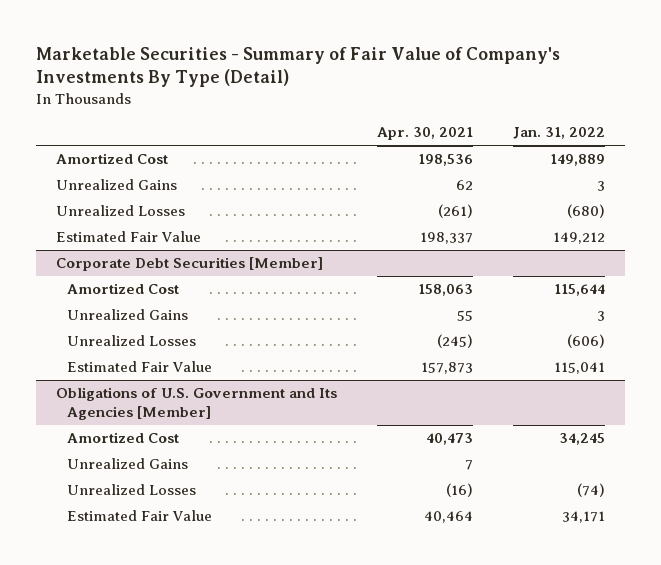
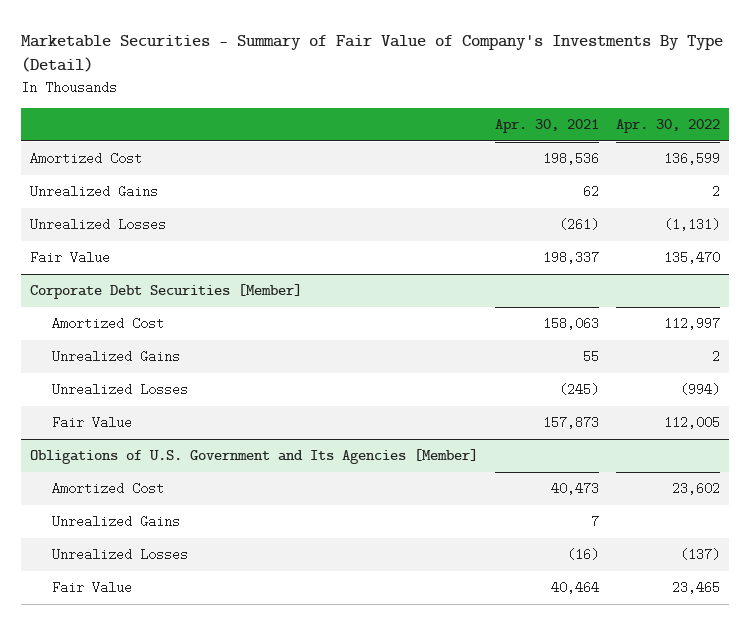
[512,127,605,140] Jan. 31, 2022 -> none
none -> [616,118,721,133] Apr. 30, 2022
[56,231,202,243] Estimated Fair Value -> [29,251,110,265] Fair Value
[67,361,213,373] Estimated Fair Value -> [52,416,133,430] Fair Value
[67,510,213,522] Estimated Fair Value -> [52,581,133,595] Fair Value

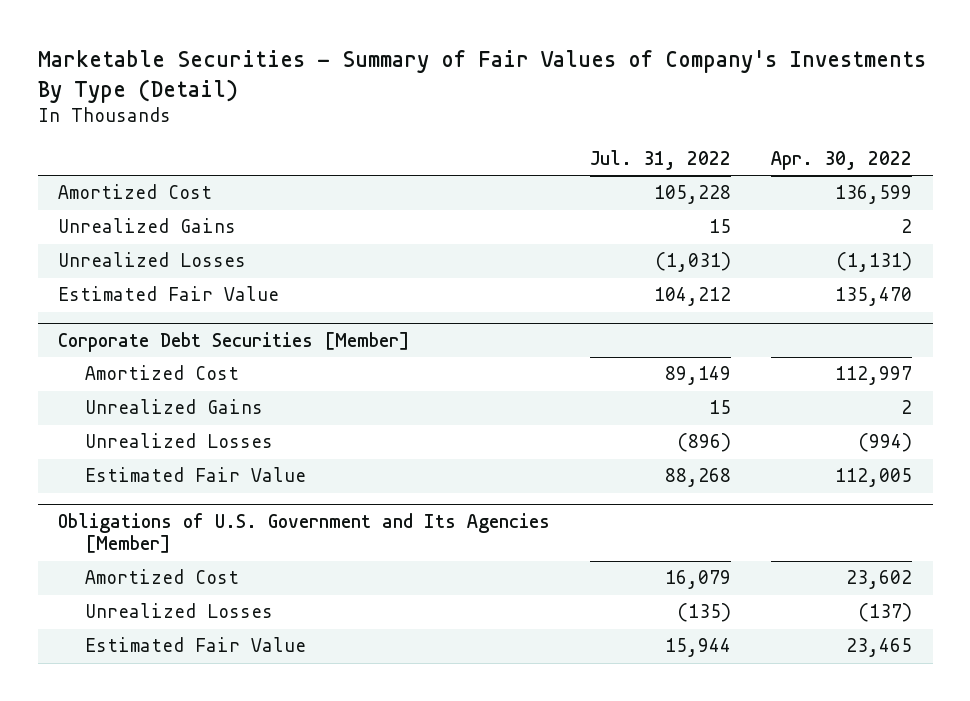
[21,34,724,73] Marketable Securities - Summary of Fair Value of Company's Investments By Type (Detail) -> [37,50,926,103] Marketable Securities - Summary of Fair Values of Company's Investments By Type (Detail)
[495,118,600,133] Apr. 30, 2021 -> none
none -> [590,150,732,171] Jul. 31, 2022
[29,251,110,265] Fair Value -> [57,286,279,302] Estimated Fair Value
[52,416,133,430] Fair Value -> [84,467,306,483] Estimated Fair Value
[52,515,181,529] Unrealized Gains -> none
[52,581,133,595] Fair Value -> [84,637,306,653] Estimated Fair Value

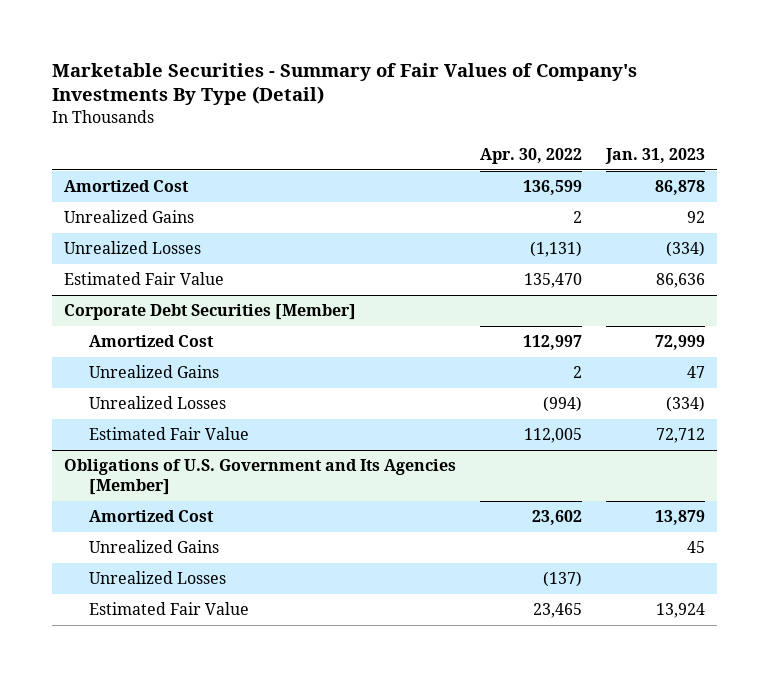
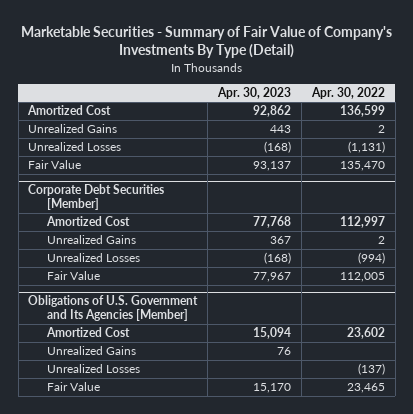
[52,62,638,106] Marketable Securities - Summary of Fair Values of Company's Investments By Type (Detail) -> [20,25,392,59] Marketable Securities - Summary of Fair Value of Company's Investments By Type (Detail)
[605,147,706,164] Jan. 31, 2023 -> none
none -> [217,86,292,99] Apr. 30, 2023
[64,272,225,286] Estimated Fair Value -> [28,160,82,170] Fair Value
[89,427,250,441] Estimated Fair Value -> [47,271,101,281] Fair Value
[89,602,250,616] Estimated Fair Value -> [47,382,101,392] Fair Value

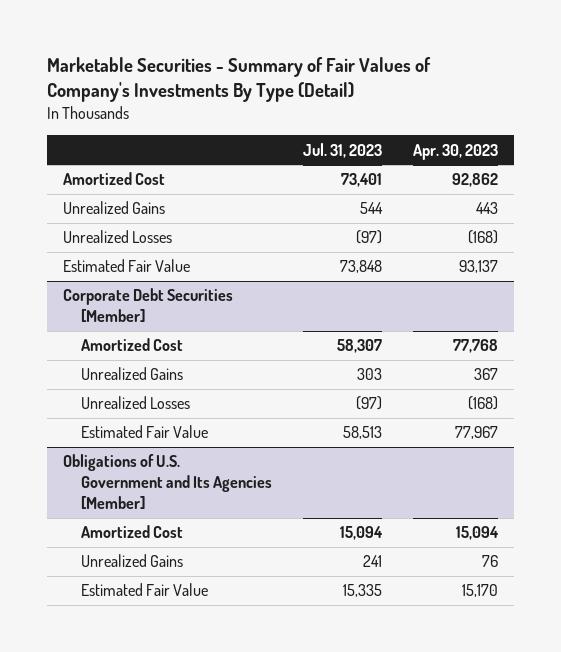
[20,25,392,59] Marketable Securities - Summary of Fair Value of Company's Investments By Type (Detail) -> [47,57,432,103] Marketable Securities - Summary of Fair Values of Company's Investments By Type (Detail)
[310,86,385,99] Apr. 30, 2022 -> none
none -> [303,142,383,158] Jul. 31, 2023
[28,160,82,170] Fair Value -> [62,259,190,273] Estimated Fair Value
[47,271,101,281] Fair Value -> [81,425,209,439] Estimated Fair Value
[47,364,141,374] Unrealized Losses -> none
[47,382,101,392] Fair Value -> [81,583,209,597] Estimated Fair Value

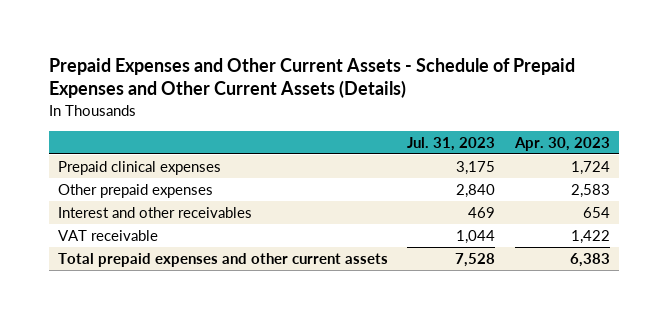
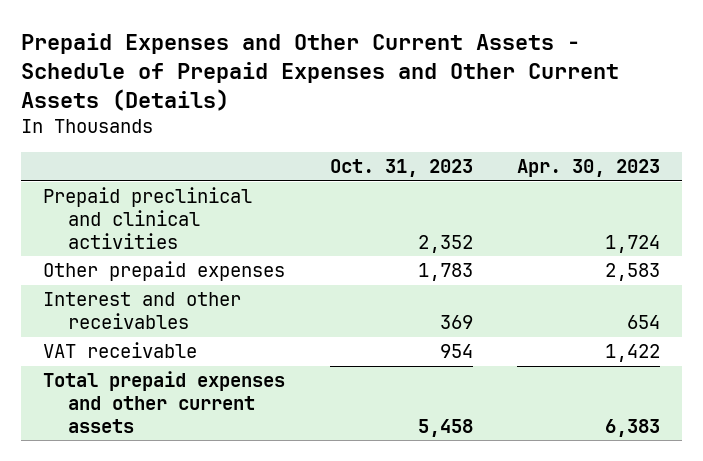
[407,136,496,151] Jul. 31, 2023 -> none
none -> [329,159,473,178] Oct. 31, 2023
[58,160,222,175] Prepaid clinical expenses -> [43,187,253,249] Prepaid preclinical and clinical activities

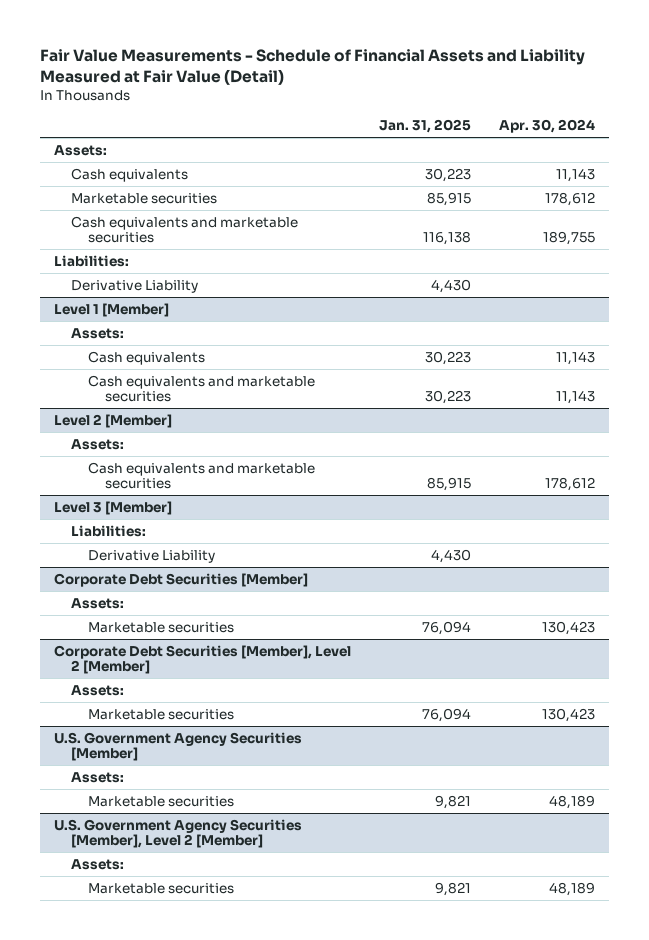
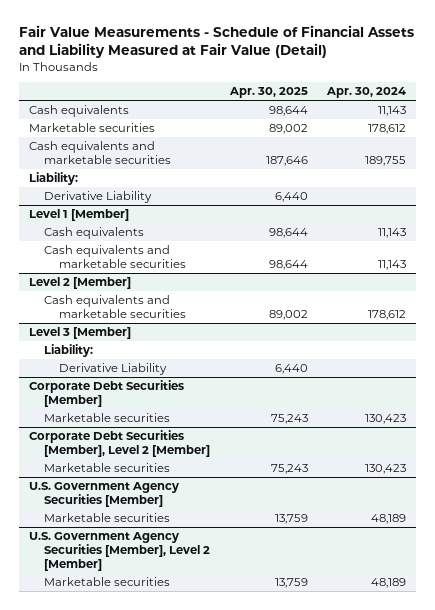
[379,119,472,134] Jan. 31, 2025 -> none
none -> [228,87,308,99] Apr. 30, 2025
[54,144,108,156] Assets: -> none
[54,254,130,267] Liabilities: -> [28,172,78,186] Liability:
[71,327,125,339] Assets: -> none
[71,438,125,450] Assets: -> none
[71,524,147,537] Liabilities: -> [44,344,94,358] Liability:
[71,597,125,609] Assets: -> none
[71,684,125,696] Assets: -> none
[71,771,125,783] Assets: -> none
[71,858,125,870] Assets: -> none

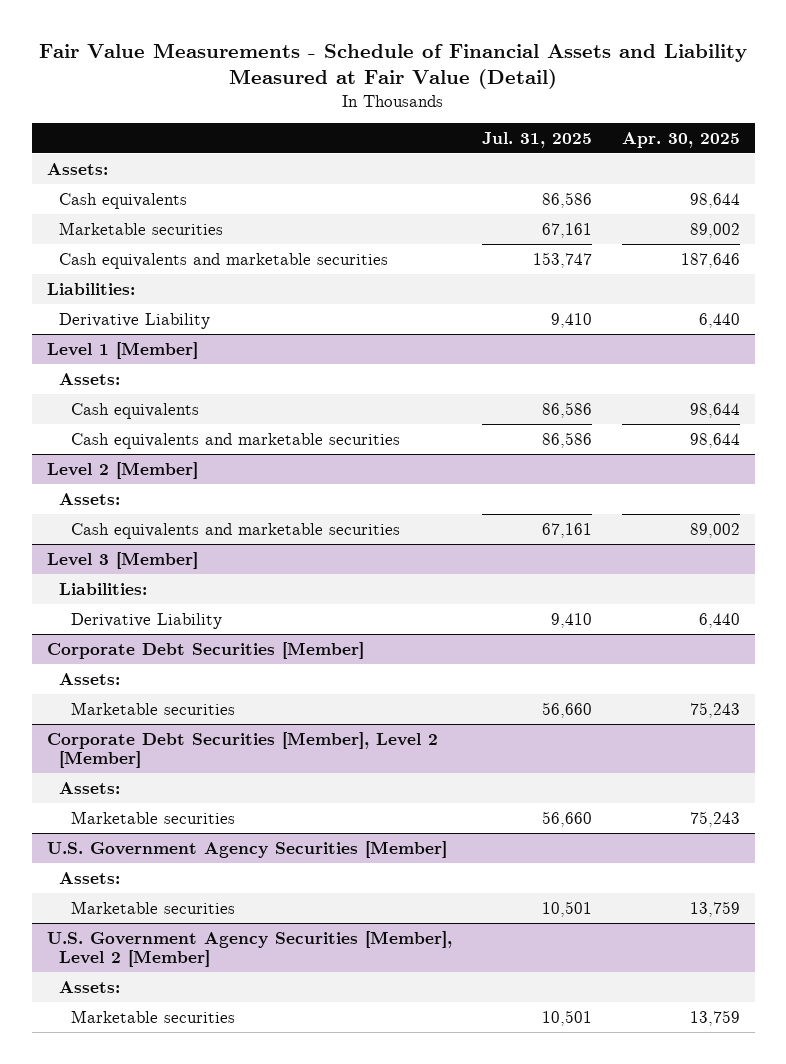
[326,87,407,99] Apr. 30, 2024 -> none
none -> [481,131,592,148] Jul. 31, 2025
none -> [46,162,108,175] Assets:
[28,172,78,186] Liability: -> [46,282,135,295] Liabilities:
none -> [59,372,121,385] Assets:
none -> [59,492,121,505] Assets:
[44,344,94,358] Liability: -> [59,582,148,595] Liabilities:
none -> [59,672,121,685] Assets:
none -> [59,781,121,794] Assets:
none -> [59,871,121,884] Assets:
none -> [59,980,121,993] Assets:

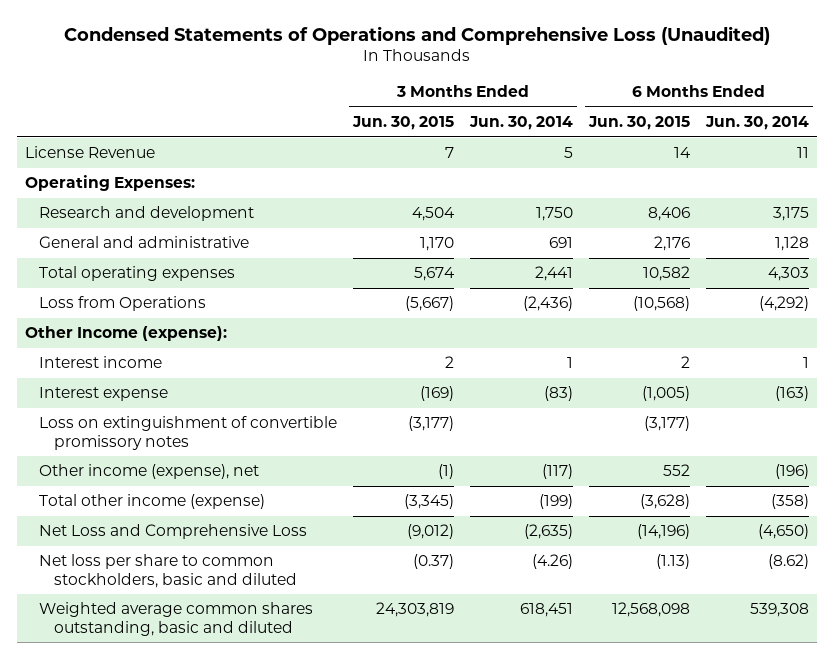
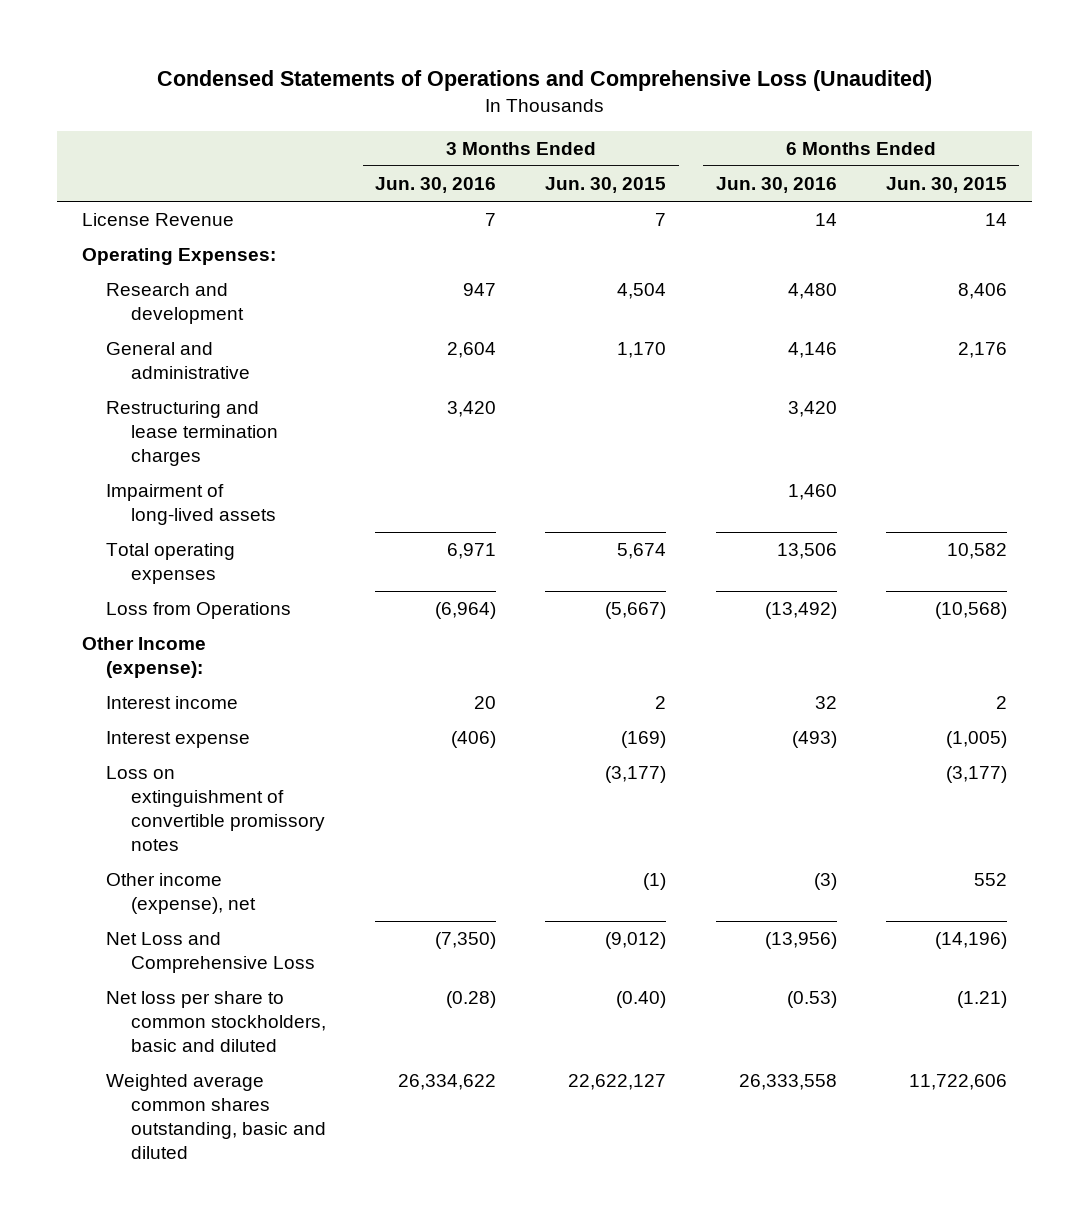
[469,116,574,131] Jun. 30, 2014 -> none
[704,116,809,131] Jun. 30, 2014 -> none
none -> [375,176,497,193] Jun. 30, 2016
none -> [715,176,837,193] Jun. 30, 2016
none -> [106,401,278,466] Restructuring and lease termination charges
none -> [106,484,276,525] Impairment of long-lived assets
[39,494,266,510] Total other income (expense) -> none
[413,554,455,570] (0.37) -> [616,991,667,1009] (0.40)
[656,554,691,570] (1.13) -> [957,991,1008,1009] (1.21)
[376,602,455,618] 24,303,819 -> [568,1074,667,1091] 22,622,127
[612,602,691,618] 12,568,098 -> [909,1074,1008,1091] 11,722,606

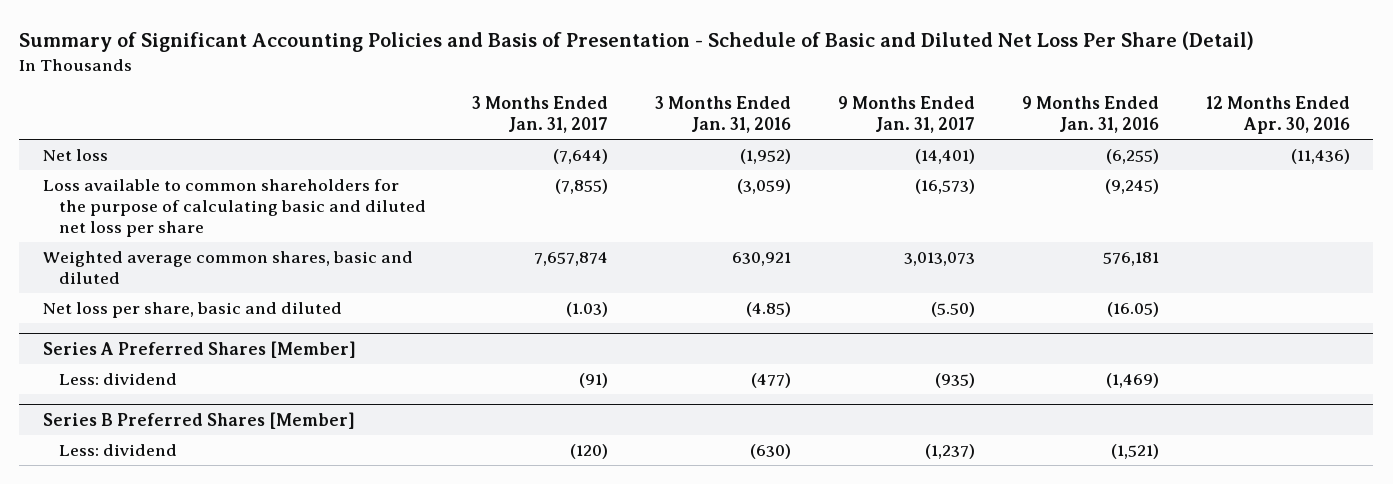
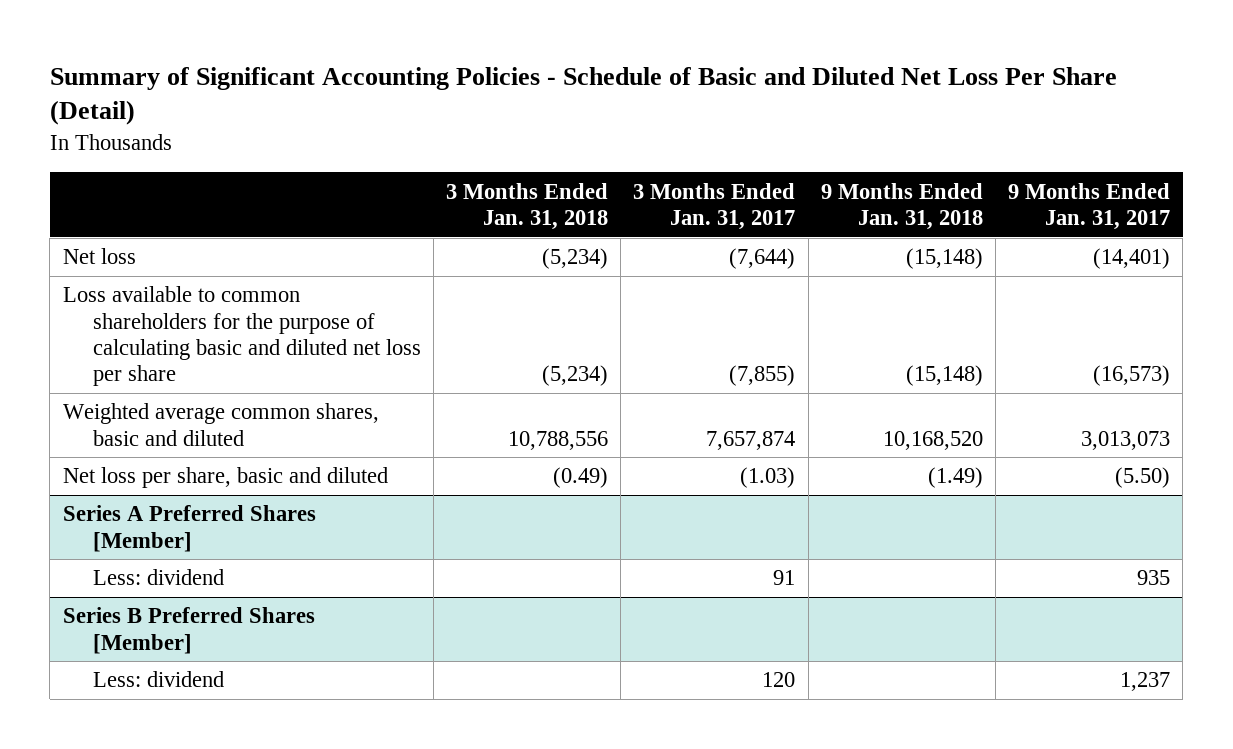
[19,30,1255,52] Summary of Significant Accounting Policies and Basis of Presentation - Schedule of Basic and Diluted Net Loss Per Share (Detail) -> [49,66,1117,126] Summary of Significant Accounting Policies - Schedule of Basic and Diluted Net Loss Per Share (Detail)
[655,96,792,134] 3 Months Ended Jan. 31, 2016 -> none
[1021,96,1159,134] 9 Months Ended Jan. 31, 2016 -> none
[1205,96,1350,135] 12 Months Ended Apr. 30, 2016 -> none
none -> [446,182,609,230] 3 Months Ended Jan. 31, 2018
none -> [820,182,983,230] 9 Months Ended Jan. 31, 2018
[579,373,609,389] (91) -> [773,570,796,586] 91
[935,373,976,389] (935) -> [1137,570,1171,586] 935
[570,444,609,460] (120) -> [762,672,796,688] 120
[925,444,976,460] (1,237) -> [1120,672,1171,692] 1,237

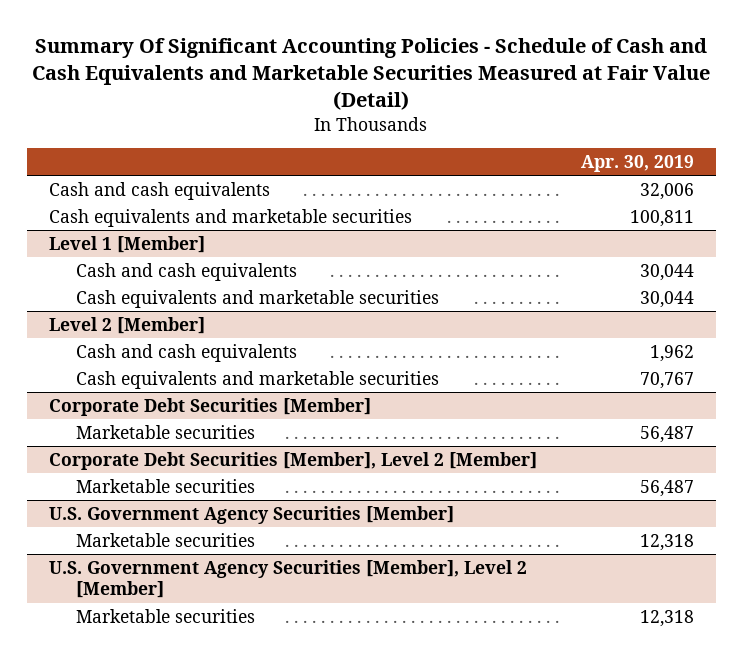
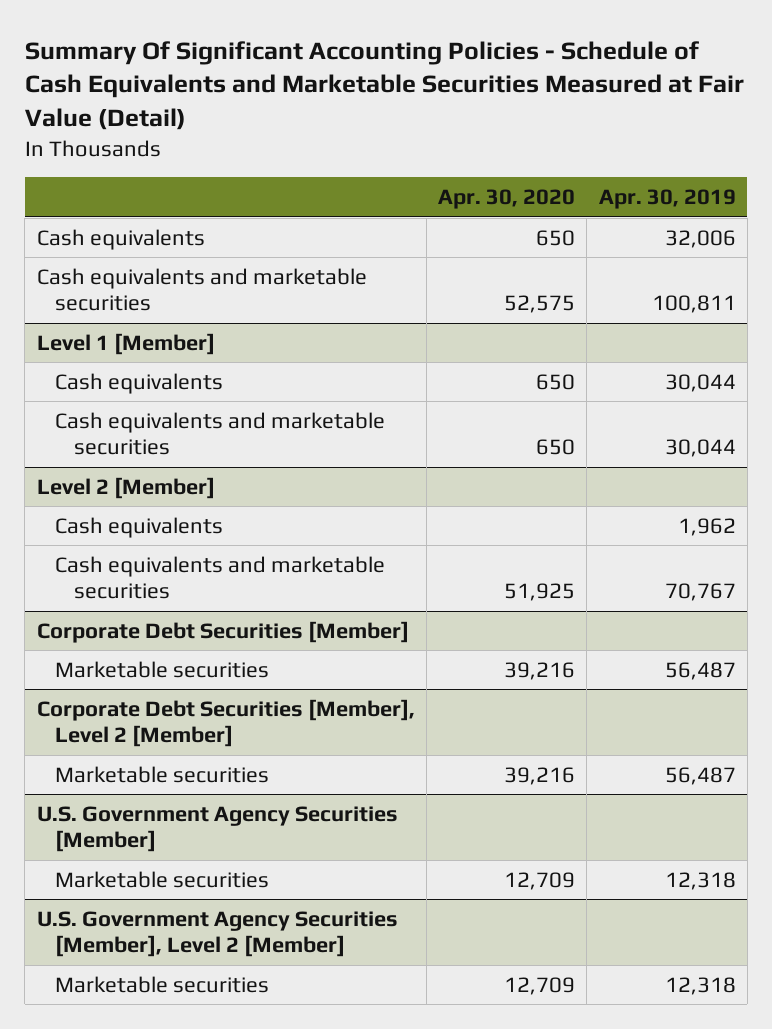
[32,38,711,111] Summary Of Significant Accounting Policies - Schedule of Cash and Cash Equivalents and Marketable Securities Measured at Fair Value (Detail) -> [24,40,744,131] Summary Of Significant Accounting Policies - Schedule of Cash Equivalents and Marketable Securities Measured at Fair Value (Detail)
none -> [438,189,576,210] Apr. 30, 2020
[48,181,270,200] Cash and cash equivalents -> [36,228,205,250] Cash equivalents
[75,262,297,281] Cash and cash equivalents -> [55,372,224,394] Cash equivalents
[75,343,297,362] Cash and cash equivalents -> [55,516,224,538] Cash equivalents

